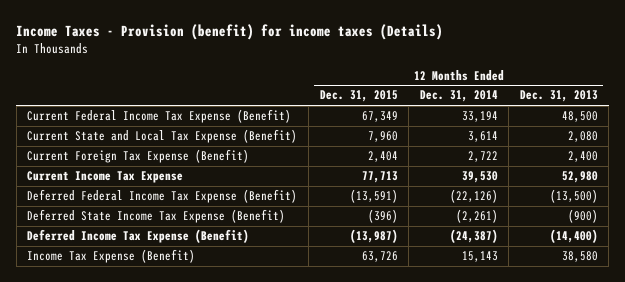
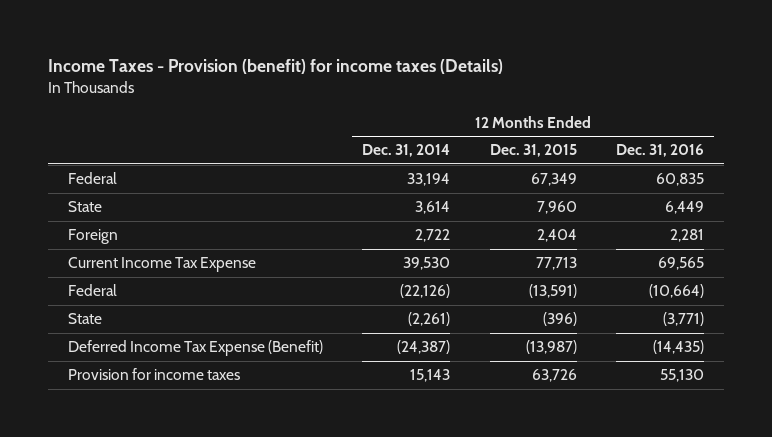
[519,90,598,103] Dec. 31, 2013 -> none
none -> [616,144,705,158] Dec. 31, 2016
[27,109,292,124] Current Federal Income Tax Expense (Benefit) -> [67,172,117,185] Federal
[27,129,298,144] Current State and Local Tax Expense (Benefit) -> [67,201,102,213] State
[27,149,250,164] Current Foreign Tax Expense (Benefit) -> [67,229,118,245] Foreign
[27,189,298,204] Deferred Federal Income Tax Expense (Benefit) -> [67,284,117,297] Federal
[27,209,286,224] Deferred State Income Tax Expense (Benefit) -> [67,313,102,325] State
[27,249,196,264] Income Tax Expense (Benefit) -> [67,368,240,381] Provision for income taxes

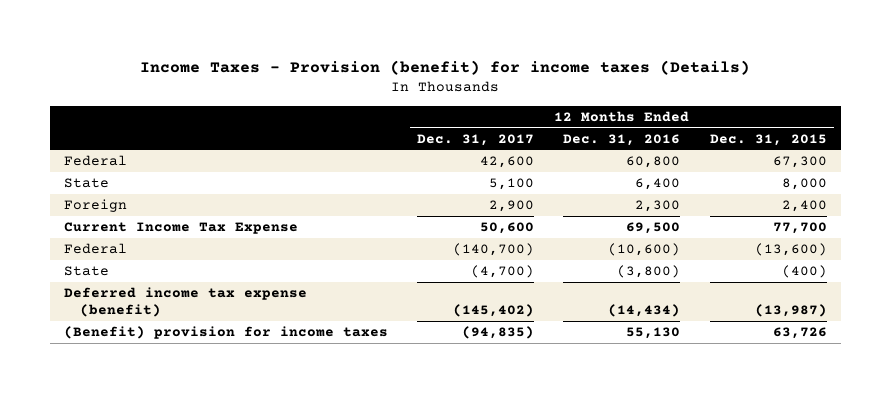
[362,144,451,158] Dec. 31, 2014 -> none
none -> [417,133,535,146] Dec. 31, 2017
[530,173,577,187] 67,349 -> [772,156,827,169] 67,300
[656,173,705,187] 60,835 -> [626,156,681,169] 60,800
[536,201,577,215] 7,960 -> [781,178,827,191] 8,000
[665,201,705,215] 6,449 -> [635,178,681,191] 6,400
[536,229,577,243] 2,404 -> [781,200,827,213] 2,400
[670,229,705,243] 2,281 -> [635,200,681,213] 2,300
[535,257,577,271] 77,713 -> [772,222,827,235] 77,700
[658,257,705,271] 69,565 -> [626,222,681,235] 69,500
[528,284,577,299] (13,591) -> [754,243,827,257] (13,600)
[649,284,705,299] (10,664) -> [608,243,681,257] (10,600)
[542,312,577,327] (396) -> [781,265,827,279] (400)
[663,312,705,327] (3,771) -> [617,265,681,279] (3,800)
[67,340,323,357] Deferred Income Tax Expense (Benefit) -> [64,287,308,318] Deferred income tax expense (benefit)
[653,340,705,355] (14,435) -> [608,304,681,318] (14,434)
[67,368,240,381] Provision for income taxes -> [64,326,389,340] (Benefit) provision for income taxes

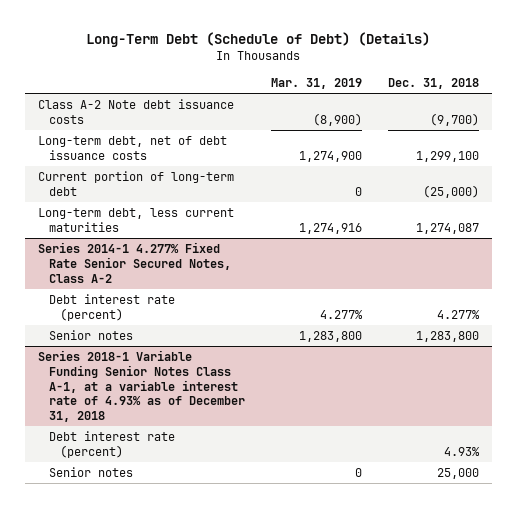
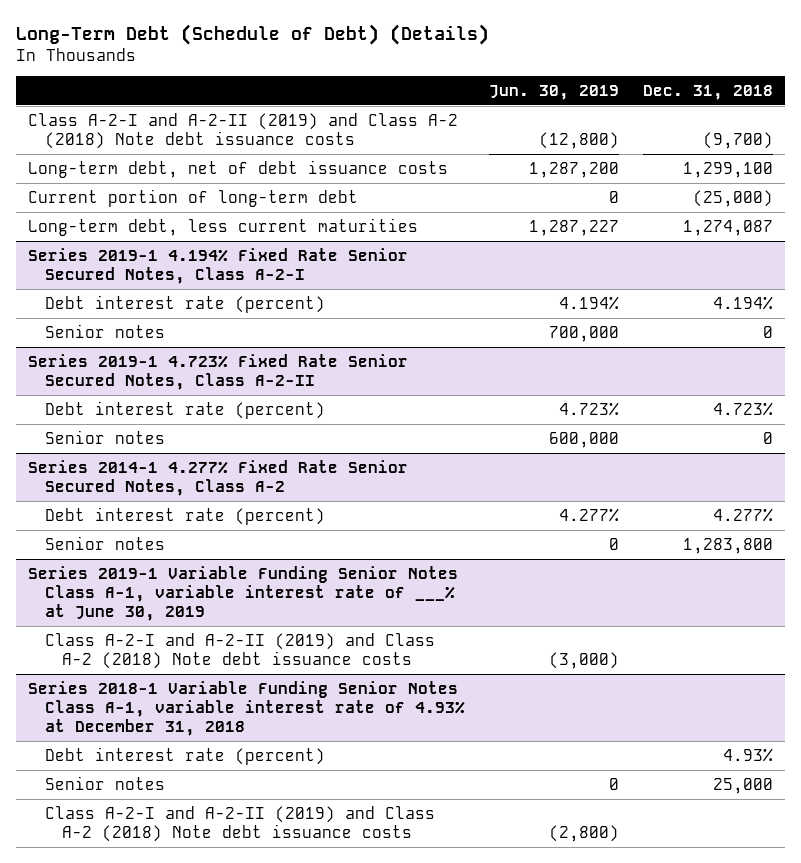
[270,78,362,90] Mar. 31, 2019 -> none
none -> [488,84,619,100] Jun. 30, 2019
[37,99,234,124] Class A-2 Note debt issuance costs -> [28,112,459,149] Class A-2-I and A-2-II (2019) and Class A-2 (2018) Note debt issuance costs
none -> [28,247,409,284] Series 2019-1 4.194% Fixed Rate Senior Secured Notes, Class A-2-I
none -> [44,294,325,313] Debt interest rate (percent)
none -> [44,323,165,338] Senior notes
none -> [28,353,409,390] Series 2019-1 4.723% Fixed Rate Senior Secured Notes, Class A-2-II
none -> [44,400,325,419] Debt interest rate (percent)
none -> [44,429,165,444] Senior notes
none -> [28,565,459,621] Series 2019-1 Variable Funding Senior Notes Class A-1, variable interest rate of ___% at June 30, 2019
none -> [44,632,435,669] Class A-2-I and A-2-II (2019) and Class A-2 (2018) Note debt issuance costs
[37,350,245,423] Series 2018-1 Variable Funding Senior Notes Class A-1, at a variable interest rate of 4.93% as of December 31, 2018 -> [28,680,465,736] Series 2018-1 Variable Funding Senior Notes Class A-1, variable interest rate of 4.93% at December 31, 2018
none -> [44,805,435,842] Class A-2-I and A-2-II (2019) and Class A-2 (2018) Note debt issuance costs

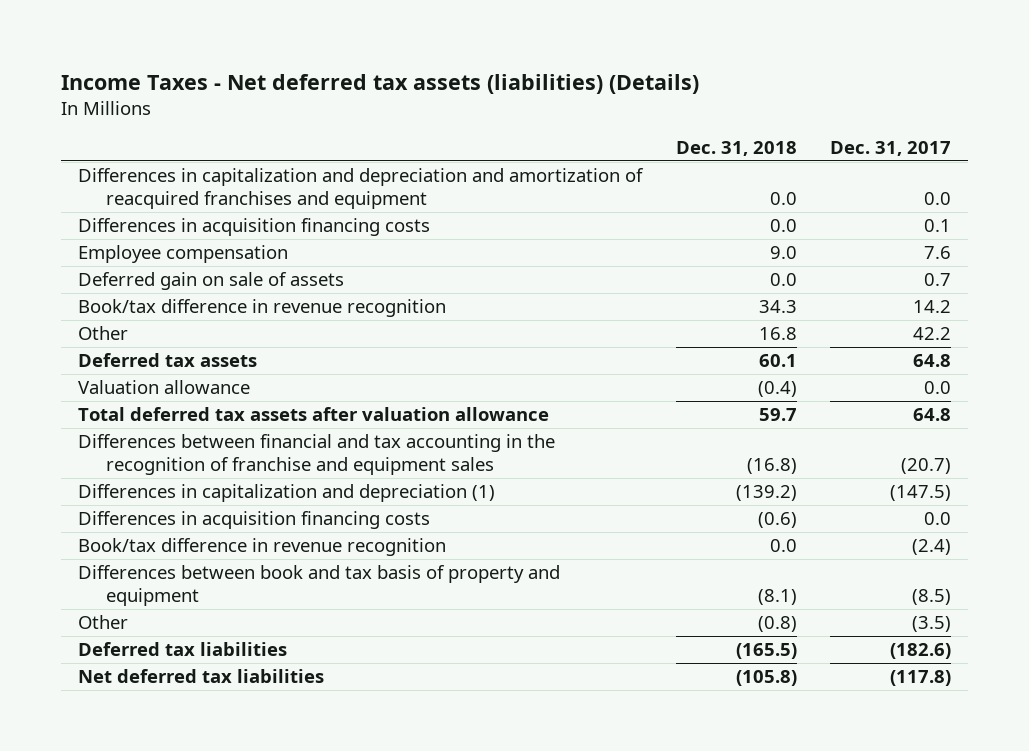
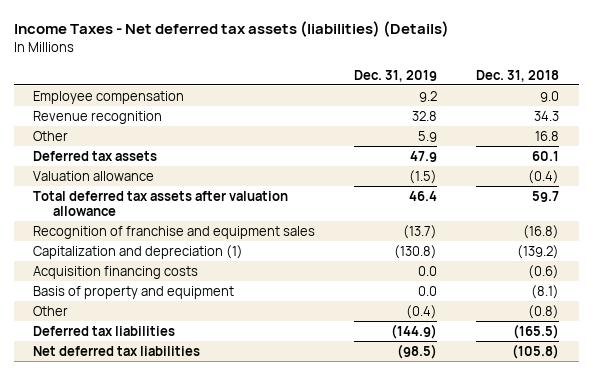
[830,140,952,156] Dec. 31, 2017 -> none
none -> [354,69,438,82] Dec. 31, 2019
[78,168,645,209] Differences in capitalization and depreciation and amortization of reacquired franchises and equipment -> none
[78,218,431,237] Differences in acquisition financing costs -> none
[78,272,345,291] Deferred gain on sale of assets -> none
[78,299,447,318] Book/tax difference in revenue recognition -> [33,110,163,124] Revenue recognition
[78,538,447,557] Book/tax difference in revenue recognition -> none
[78,434,556,475] Differences between financial and tax accounting in the recognition of franchise and equipment sales -> [33,225,316,239] Recognition of franchise and equipment sales
[78,484,496,503] Differences in capitalization and depreciation (1) -> [33,244,244,259] Capitalization and depreciation (1)
[78,511,431,530] Differences in acquisition financing costs -> [33,265,199,279] Acquisition financing costs
[78,565,561,606] Differences between book and tax basis of property and equipment -> [33,285,235,299] Basis of property and equipment

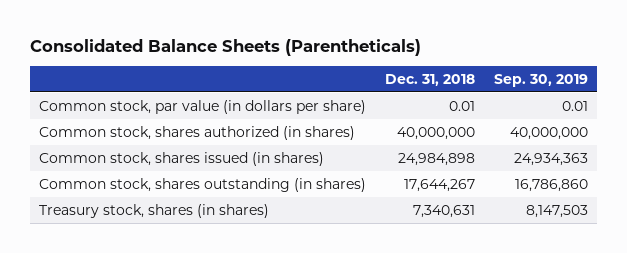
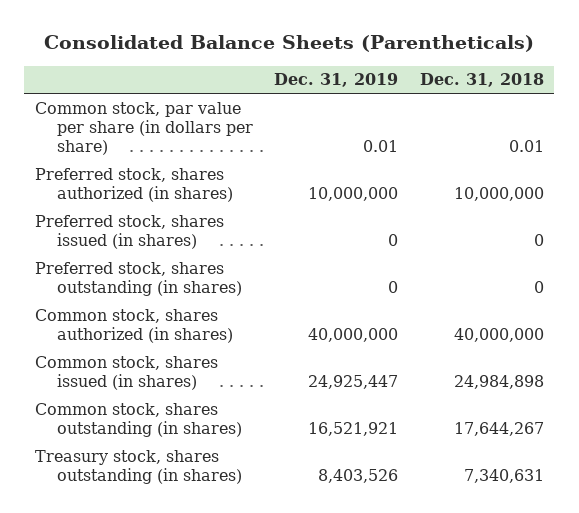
[493,73,588,87] Sep. 30, 2019 -> none
none -> [274,73,399,88] Dec. 31, 2019
[39,99,367,114] Common stock, par value (in dollars per share) -> [35,101,253,156] Common stock, par value per share (in dollars per share)
none -> [35,167,233,202] Preferred stock, shares authorized (in shares)
none -> [35,214,225,249] Preferred stock, shares issued (in shares)
none -> [35,261,242,296] Preferred stock, shares outstanding (in shares)
[39,203,270,218] Treasury stock, shares (in shares) -> [35,449,242,484] Treasury stock, shares outstanding (in shares)

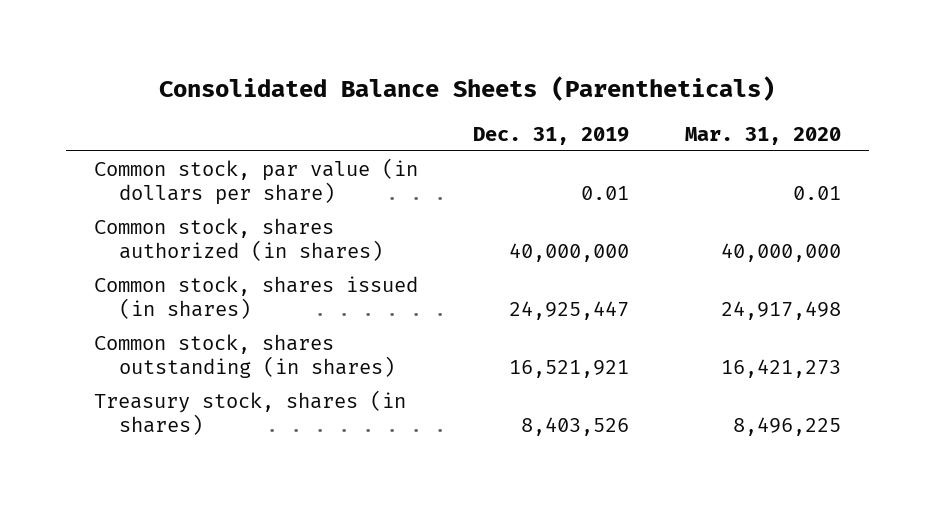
[419,73,544,88] Dec. 31, 2018 -> none
none -> [684,127,841,146] Mar. 31, 2020
[35,167,233,202] Preferred stock, shares authorized (in shares) -> none
[35,214,225,249] Preferred stock, shares issued (in shares) -> none
[35,261,242,296] Preferred stock, shares outstanding (in shares) -> none
[35,101,253,156] Common stock, par value per share (in dollars per share) -> [93,157,418,206] Common stock, par value (in dollars per share)
[35,449,242,484] Treasury stock, shares outstanding (in shares) -> [93,389,406,436] Treasury stock, shares (in shares)

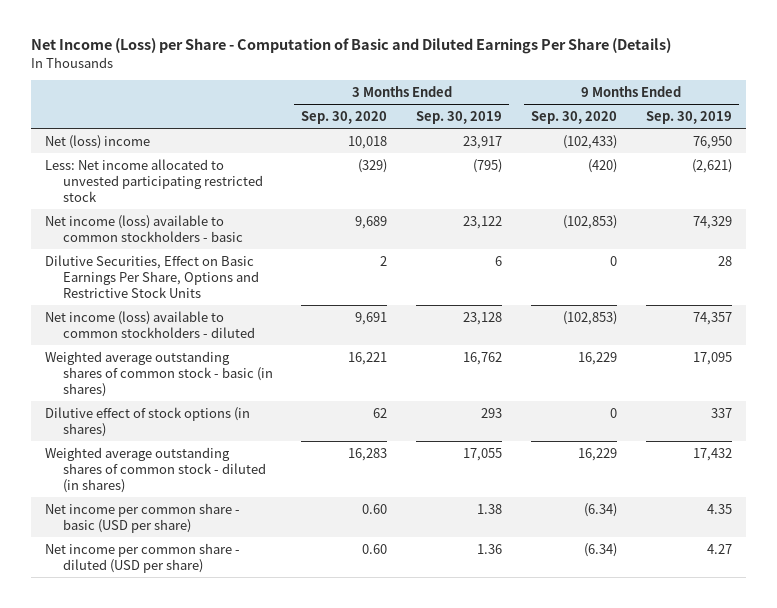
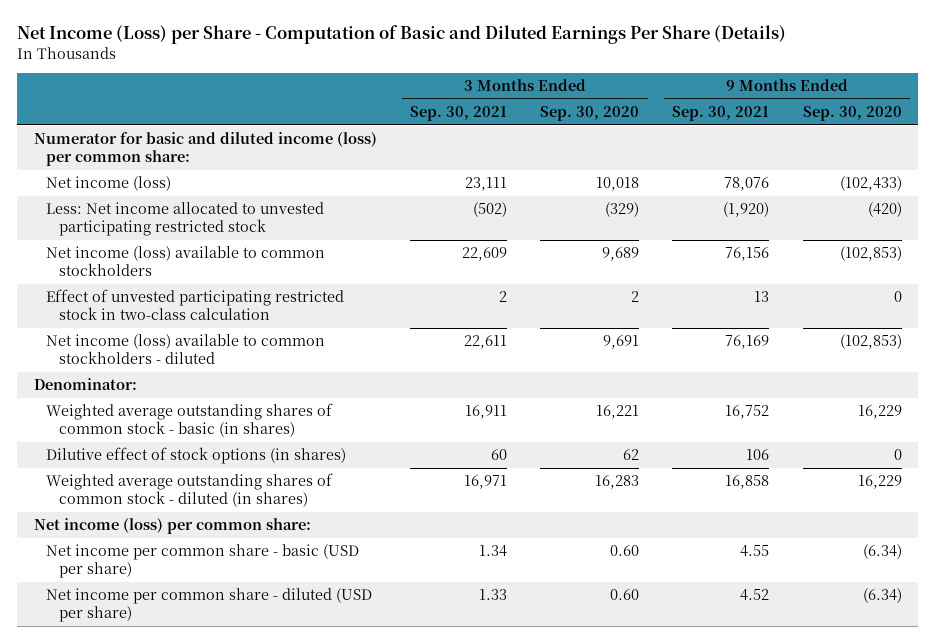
[416,110,503,124] Sep. 30, 2019 -> none
[645,110,732,124] Sep. 30, 2019 -> none
none -> [410,106,508,122] Sep. 30, 2021
none -> [672,106,770,122] Sep. 30, 2021
none -> [33,132,377,166] Numerator for basic and diluted income (loss) per common share:
[45,134,151,149] Net (loss) income -> [46,176,172,192] Net income (loss)
[45,214,243,242] Net income (loss) available to common stockholders - basic -> [46,246,326,276] Net income (loss) available to common stockholders
[45,254,259,299] Dilutive Securities, Effect on Basic Earnings Per Share, Options and Restrictive Stock Units -> [46,289,345,320] Effect of unvested participating restricted stock in two-class calculation
none -> [33,378,137,391] Denominator:
none -> [33,518,311,535] Net income (loss) per common share:

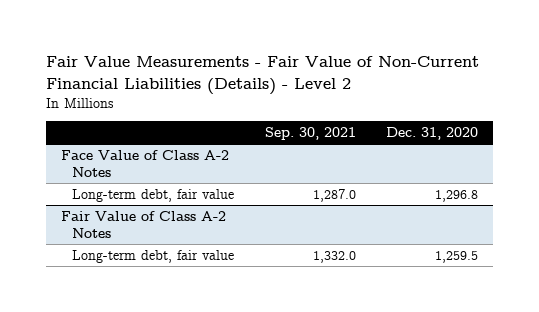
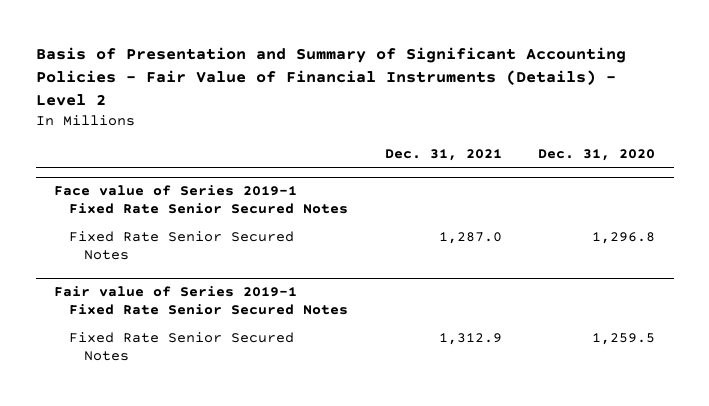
[45,56,479,95] Fair Value Measurements - Fair Value of Non-Current Financial Liabilities (Details) - Level 2 -> [35,46,626,106] Basis of Presentation and Summary of Significant Accounting Policies - Fair Value of Financial Instruments (Details) - Level 2
[264,127,356,141] Sep. 30, 2021 -> none
none -> [384,148,502,161] Dec. 31, 2021
[61,149,230,178] Face Value of Class A-2 Notes -> [53,185,349,215] Face value of Series 2019-1 Fixed Rate Senior Secured Notes
[72,188,235,202] Long-term debt, fair value -> [69,231,295,261] Fixed Rate Senior Secured Notes
[61,210,227,239] Fair Value of Class A-2 Notes -> [53,286,349,316] Fair value of Series 2019-1 Fixed Rate Senior Secured Notes
[72,249,235,263] Long-term debt, fair value -> [69,332,295,362] Fixed Rate Senior Secured Notes

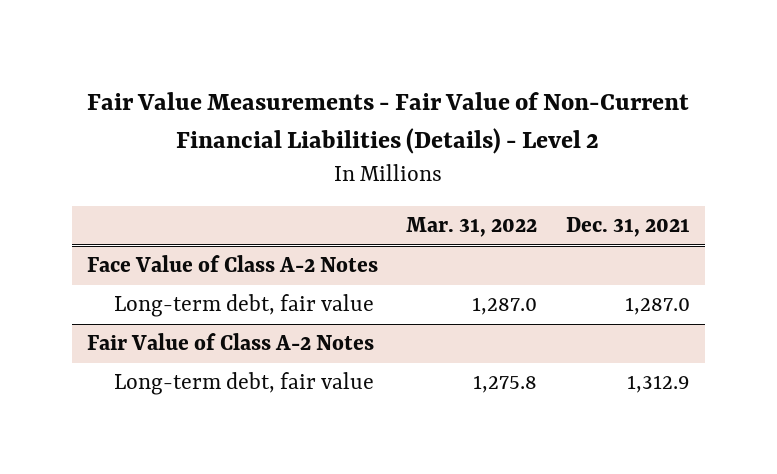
[35,46,626,106] Basis of Presentation and Summary of Significant Accounting Policies - Fair Value of Financial Instruments (Details) - Level 2 -> [87,92,690,155] Fair Value Measurements - Fair Value of Non-Current Financial Liabilities (Details) - Level 2
[538,148,656,161] Dec. 31, 2020 -> none
none -> [406,217,538,238] Mar. 31, 2022
[53,185,349,215] Face value of Series 2019-1 Fixed Rate Senior Secured Notes -> [86,255,378,273] Face Value of Class A-2 Notes
[69,231,295,261] Fixed Rate Senior Secured Notes -> [113,294,374,318] Long-term debt, fair value
[53,286,349,316] Fair value of Series 2019-1 Fixed Rate Senior Secured Notes -> [86,333,374,351] Fair Value of Class A-2 Notes
[69,332,295,362] Fixed Rate Senior Secured Notes -> [113,372,374,396] Long-term debt, fair value

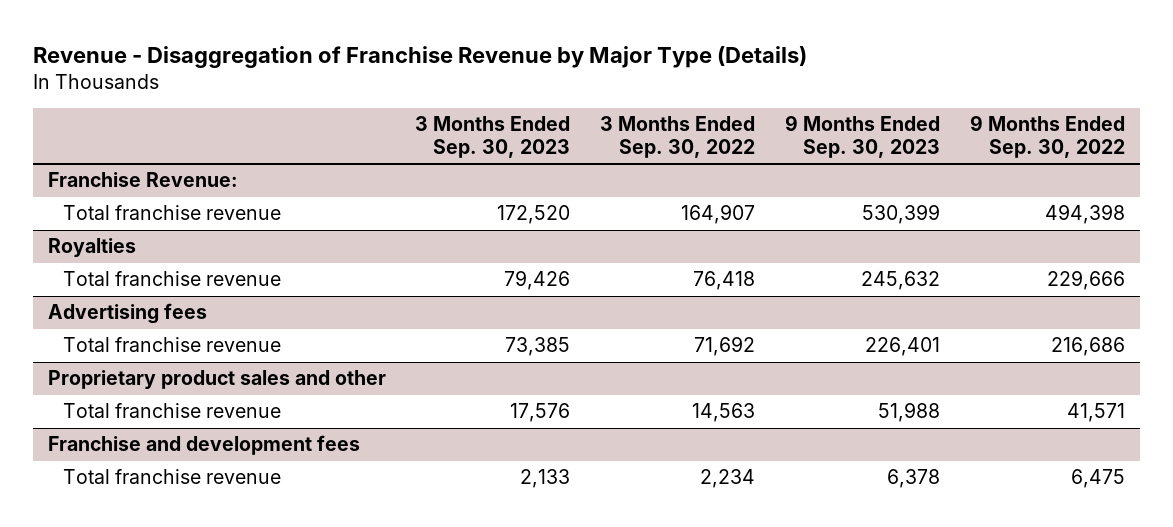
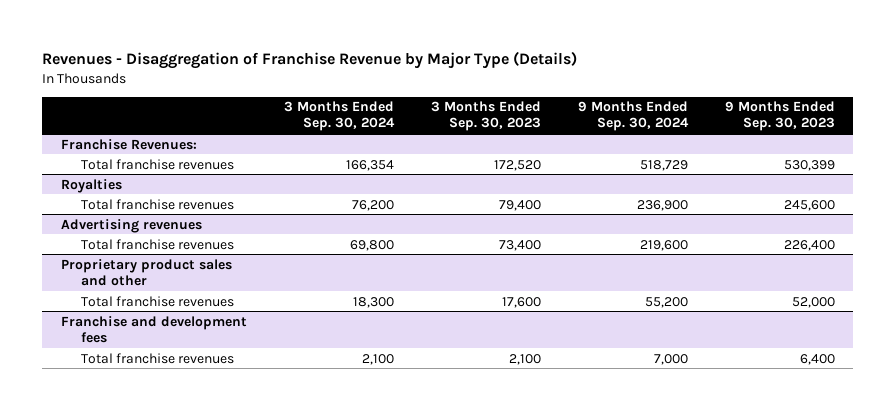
[32,45,807,68] Revenue - Disaggregation of Franchise Revenue by Major Type (Details) -> [42,50,578,69] Revenues - Disaggregation of Franchise Revenue by Major Type (Details)
[600,116,756,159] 3 Months Ended Sep. 30, 2022 -> none
[970,115,1126,159] 9 Months Ended Sep. 30, 2022 -> none
none -> [283,101,395,132] 3 Months Ended Sep. 30, 2024
none -> [577,101,689,132] 9 Months Ended Sep. 30, 2024
[47,172,238,188] Franchise Revenue: -> [60,138,197,150] Franchise Revenues:
[63,205,282,221] Total franchise revenue -> [80,158,234,170] Total franchise revenues
[63,271,282,287] Total franchise revenue -> [80,198,234,210] Total franchise revenues
[504,270,571,291] 79,426 -> [498,199,541,211] 79,400
[861,271,941,291] 245,632 -> [783,199,835,211] 245,600
[47,303,207,325] Advertising fees -> [60,218,202,233] Advertising revenues
[63,337,282,353] Total franchise revenue -> [80,238,234,250] Total franchise revenues
[505,337,571,357] 73,385 -> [498,239,541,251] 73,400
[865,337,941,357] 226,401 -> [783,239,835,251] 226,400
[63,403,282,419] Total franchise revenue -> [80,295,234,307] Total franchise revenues
[510,403,571,423] 17,576 -> [501,296,541,308] 17,600
[878,402,941,423] 51,988 -> [791,296,835,308] 52,000
[63,469,282,485] Total franchise revenue -> [80,352,234,364] Total franchise revenues
[520,469,571,489] 2,133 -> [508,353,541,365] 2,100
[887,469,941,489] 6,378 -> [799,353,835,365] 6,400

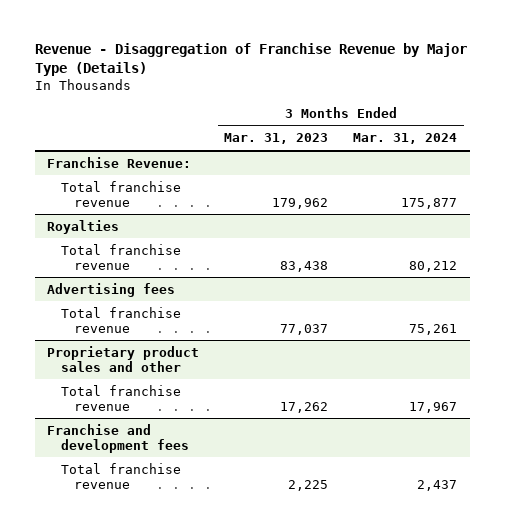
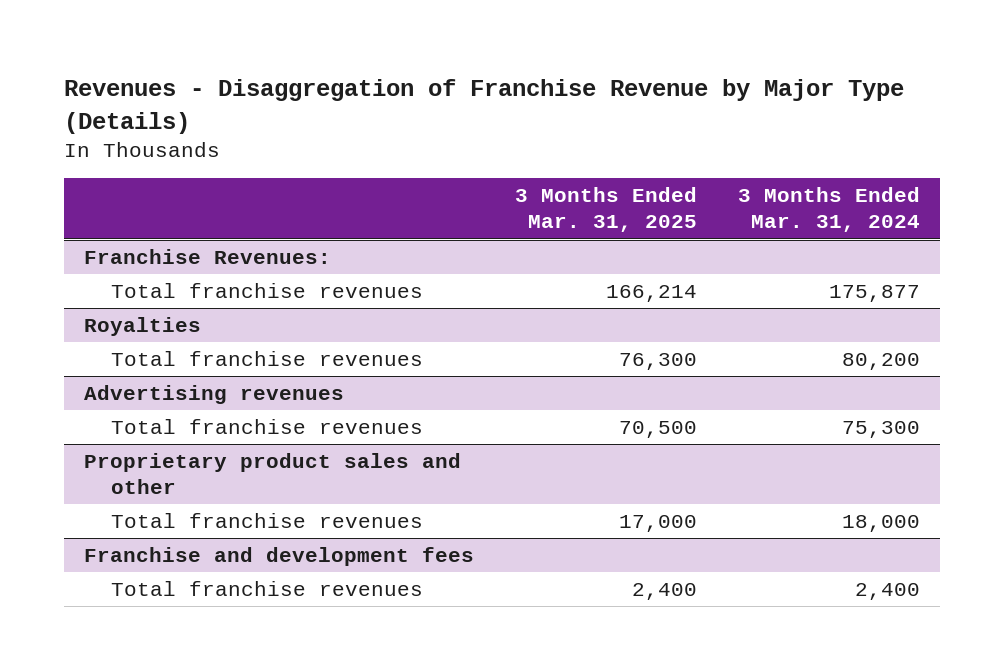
[34,42,467,76] Revenue - Disaggregation of Franchise Revenue by Major Type (Details) -> [63,79,904,134] Revenues - Disaggregation of Franchise Revenue by Major Type (Details)
[224,133,329,145] Mar. 31, 2023 -> none
none -> [514,187,697,233] 3 Months Ended Mar. 31, 2025
[47,156,192,168] Franchise Revenue: -> [84,249,332,265] Franchise Revenues:
[60,180,181,207] Total franchise revenue -> [110,283,423,299] Total franchise revenues
[60,243,181,270] Total franchise revenue -> [110,351,423,367] Total franchise revenues
[409,260,458,272] 80,212 -> [841,353,920,371] 80,200
[47,282,176,297] Advertising fees -> [84,385,345,405] Advertising revenues
[60,306,181,333] Total franchise revenue -> [110,419,423,435] Total franchise revenues
[409,323,458,335] 75,261 -> [841,421,920,439] 75,300
[60,384,181,411] Total franchise revenue -> [110,513,423,529] Total franchise revenues
[409,401,458,413] 17,967 -> [841,515,920,533] 18,000
[60,462,181,489] Total franchise revenue -> [110,581,423,597] Total franchise revenues
[417,479,458,491] 2,437 -> [854,583,920,601] 2,400

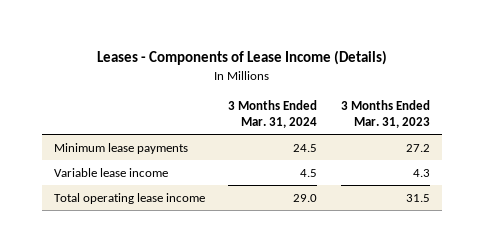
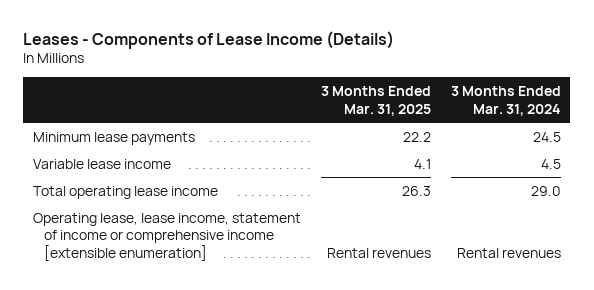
[341,99,431,128] 3 Months Ended Mar. 31, 2023 -> none
none -> [320,85,431,116] 3 Months Ended Mar. 31, 2025
none -> [33,212,302,262] Operating lease, lease income, statement of income or comprehensive income [extensible enumeration]

